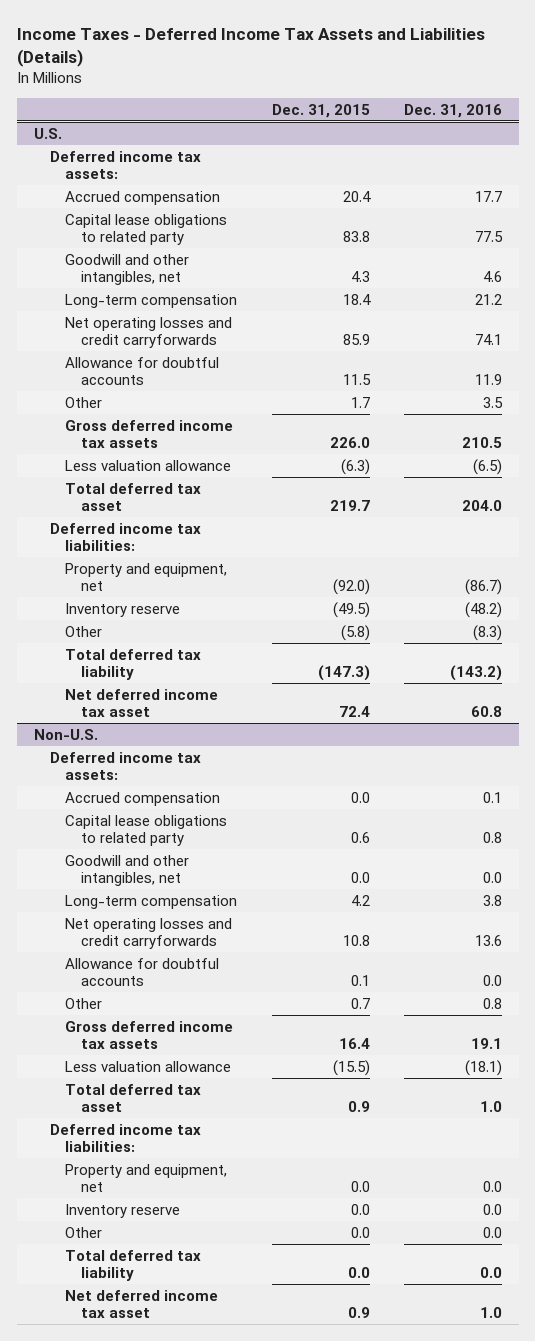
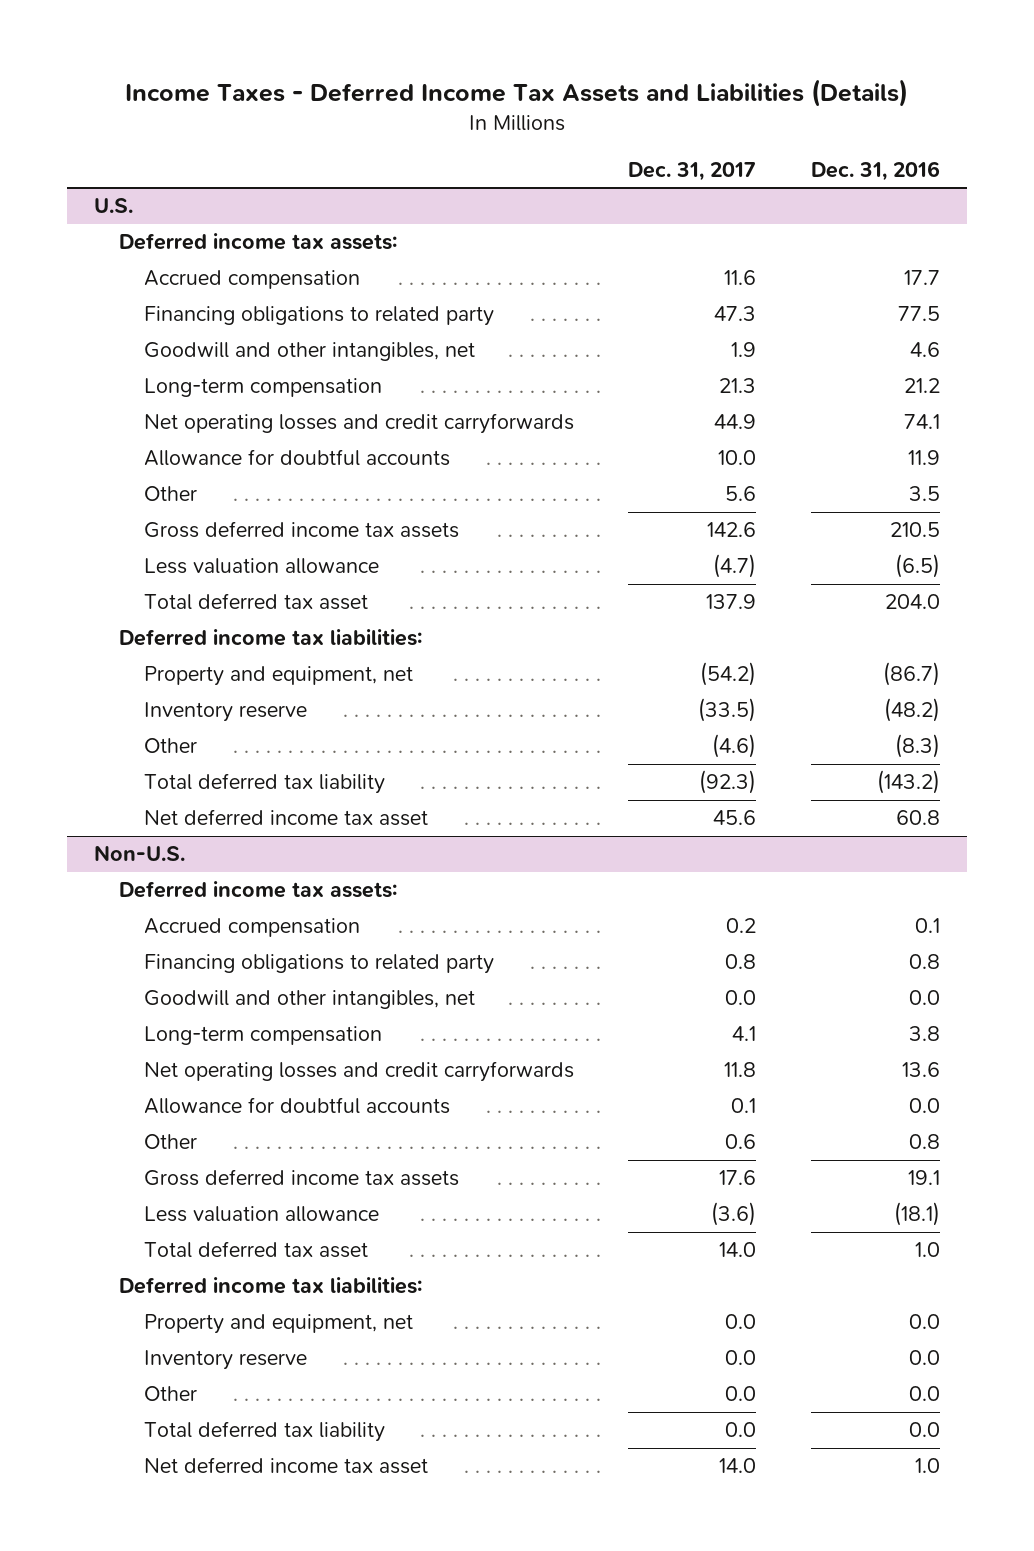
[271,103,370,118] Dec. 31, 2015 -> none
none -> [628,161,757,181] Dec. 31, 2017
[65,213,228,246] Capital lease obligations to related party -> [143,306,494,327] Financing obligations to related party
[65,814,228,847] Capital lease obligations to related party -> [143,954,494,975] Financing obligations to related party

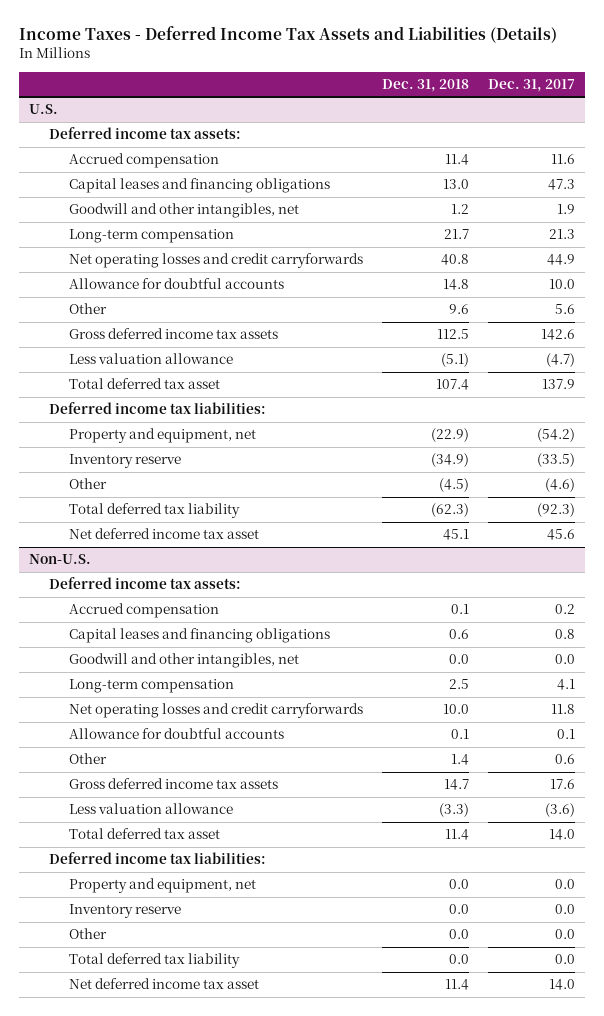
[810,160,940,181] Dec. 31, 2016 -> none
none -> [382,79,470,93] Dec. 31, 2018
[143,306,494,327] Financing obligations to related party -> [68,178,330,194] Capital leases and financing obligations
[143,954,494,975] Financing obligations to related party -> [68,628,330,644] Capital leases and financing obligations

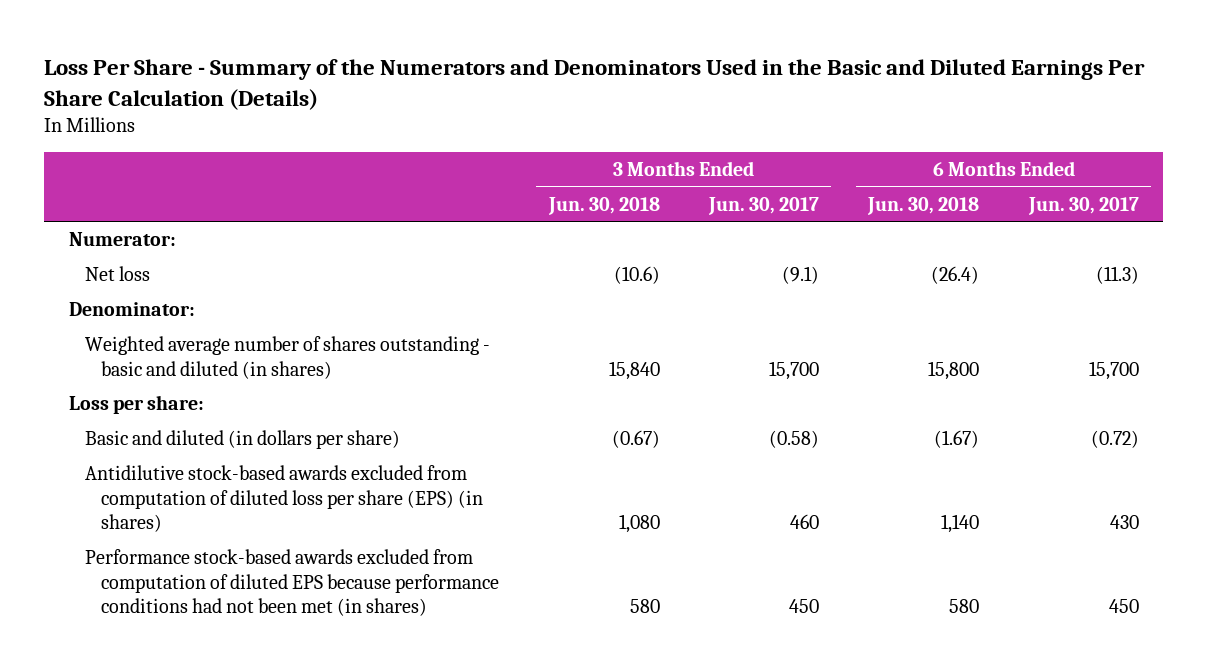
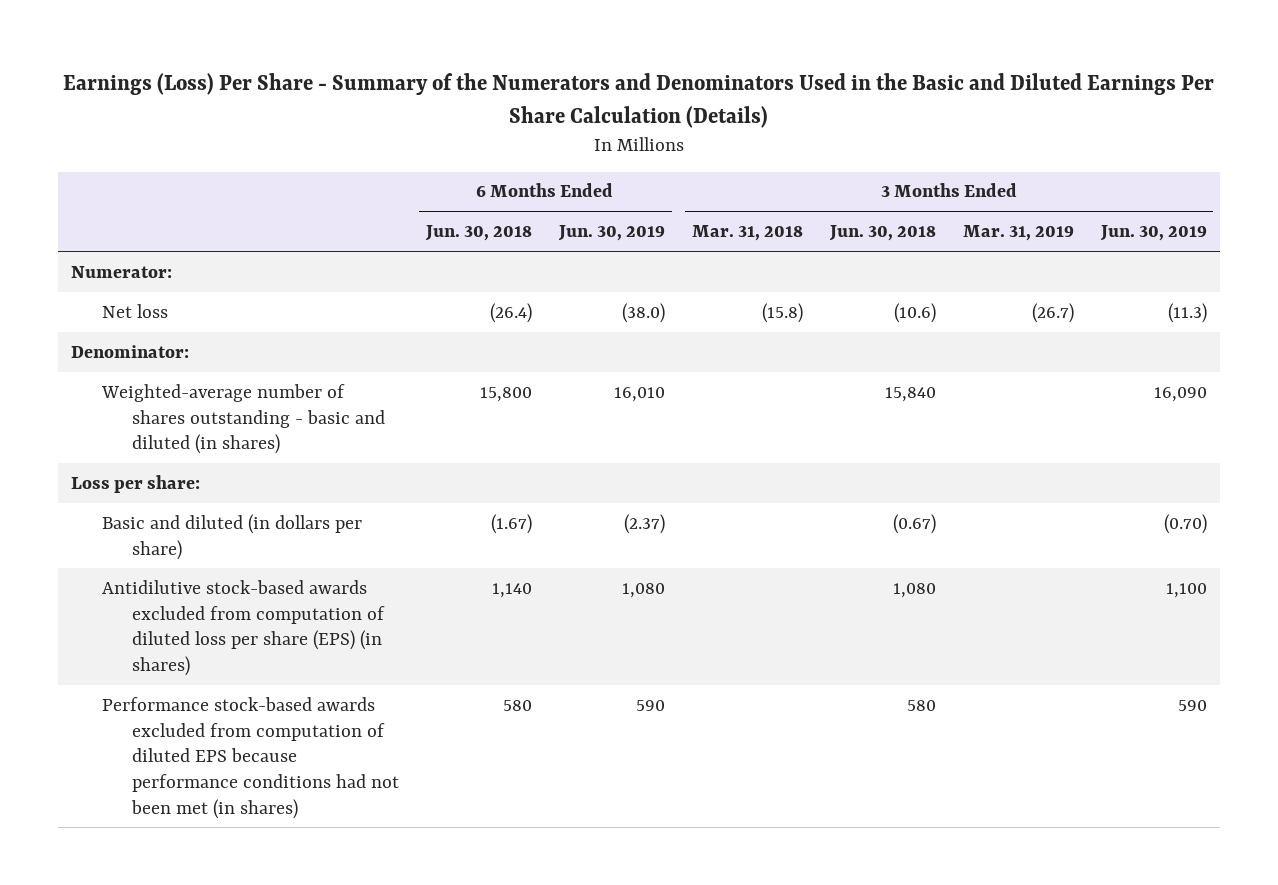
[43,58,1145,110] Loss Per Share - Summary of the Numerators and Denominators Used in the Basic and Diluted Earnings Per Share Calculation (Details) -> [63,73,1215,128] Earnings (Loss) Per Share - Summary of the Numerators and Denominators Used in the Basic and Diluted Earnings Per Share Calculation (Details)
[707,196,819,215] Jun. 30, 2017 -> none
[1027,196,1139,215] Jun. 30, 2017 -> none
none -> [557,225,665,242] Jun. 30, 2019
none -> [691,225,803,242] Mar. 31, 2018
none -> [962,225,1074,242] Mar. 31, 2019
none -> [1099,225,1207,242] Jun. 30, 2019
[84,336,490,379] Weighted average number of shares outstanding - basic and diluted (in shares) -> [100,383,386,455] Weighted-average number of shares outstanding - basic and diluted (in shares)

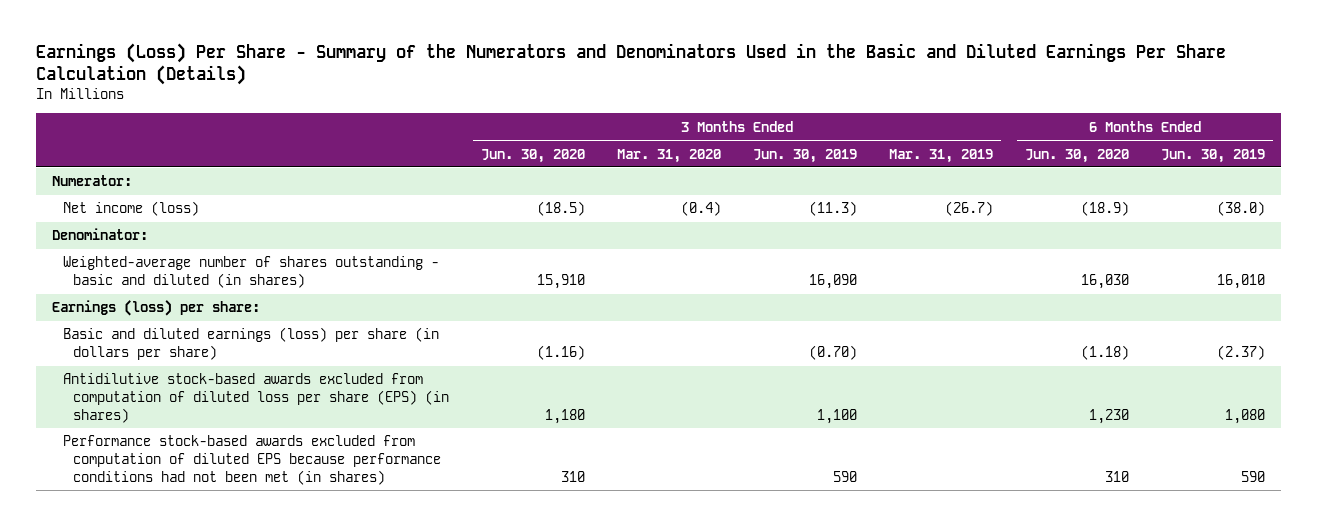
[424,225,532,242] Jun. 30, 2018 -> none
[691,225,803,242] Mar. 31, 2018 -> none
[828,225,936,242] Jun. 30, 2018 -> none
none -> [481,148,586,163] Jun. 30, 2020
none -> [617,148,722,163] Mar. 31, 2020
none -> [1024,148,1129,163] Jun. 30, 2020
[101,303,168,318] Net loss -> [62,201,199,217] Net income (loss)
[71,474,201,493] Loss per share: -> [52,300,261,317] Earnings (loss) per share:
[101,513,362,560] Basic and diluted (in dollars per share) -> [62,327,439,361] Basic and diluted earnings (loss) per share (in dollars per share)

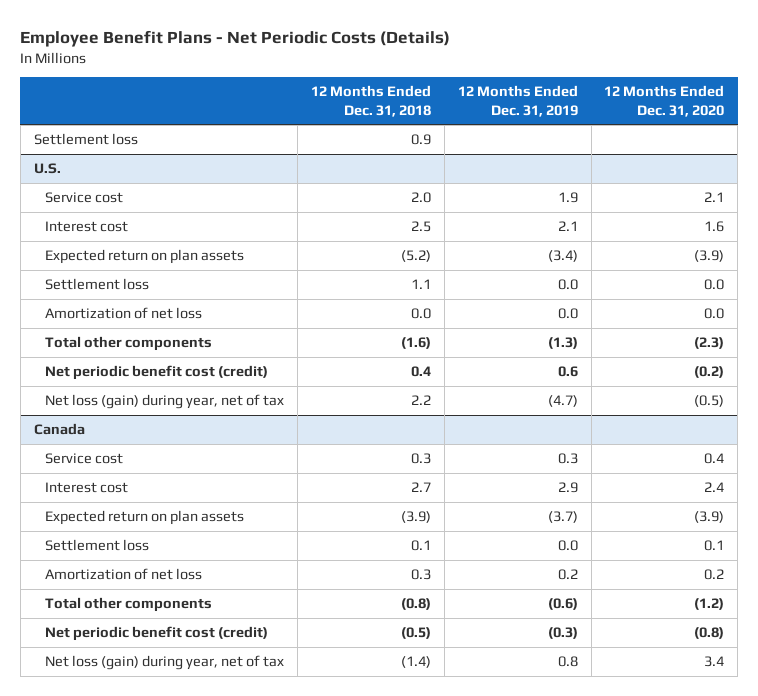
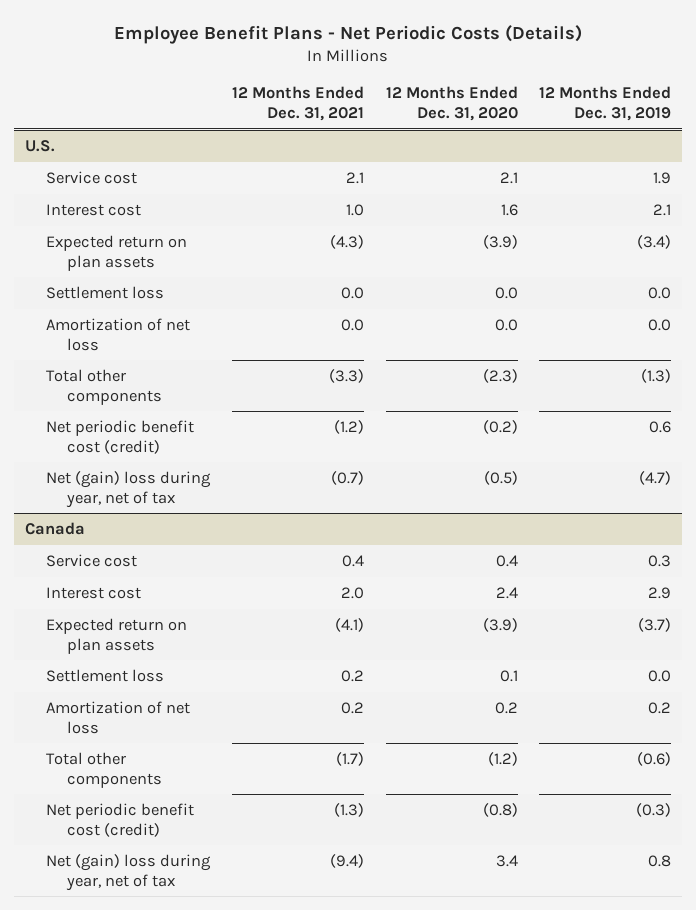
[311,85,432,117] 12 Months Ended Dec. 31, 2018 -> none
none -> [231,86,364,122] 12 Months Ended Dec. 31, 2021
[33,133,138,146] Settlement loss -> none
[45,394,285,410] Net loss (gain) during year, net of tax -> [46,470,212,508] Net (gain) loss during year, net of tax
[45,655,285,671] Net loss (gain) during year, net of tax -> [46,853,212,891] Net (gain) loss during year, net of tax

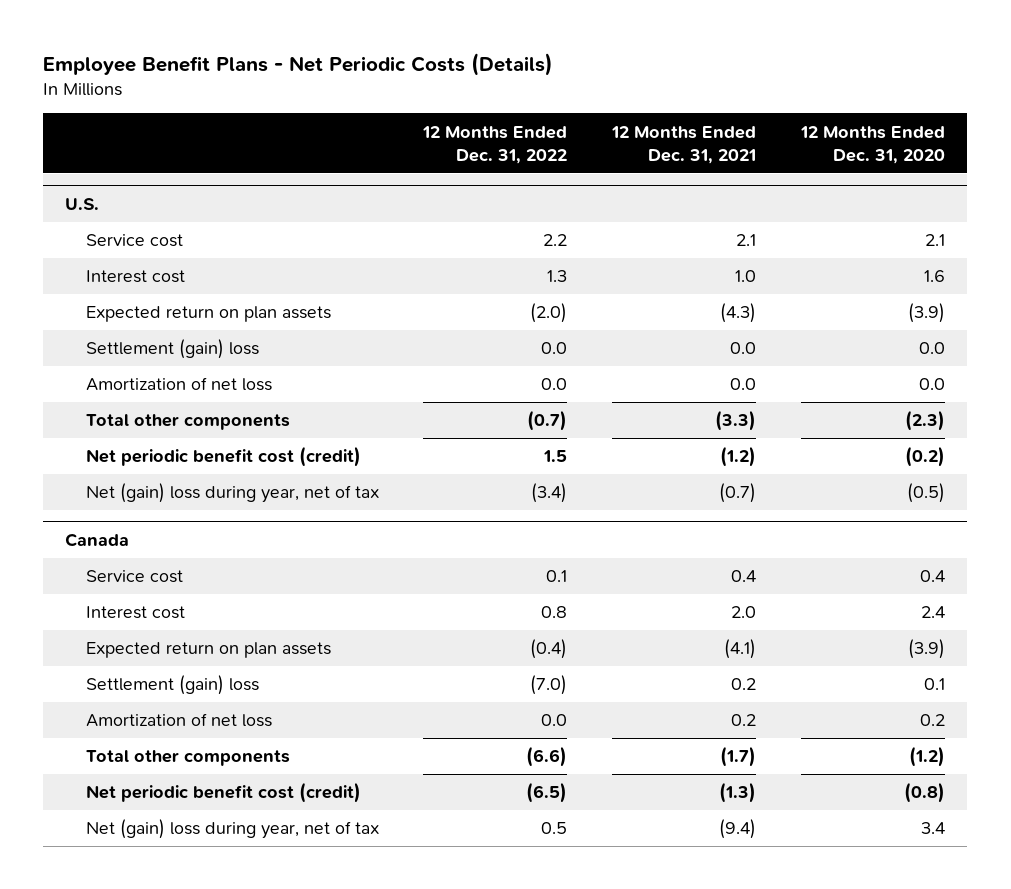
[539,86,672,122] 12 Months Ended Dec. 31, 2019 -> none
none -> [422,125,568,164] 12 Months Ended Dec. 31, 2022
[46,285,165,299] Settlement loss -> [85,339,259,360] Settlement (gain) loss
[46,668,165,682] Settlement loss -> [85,675,259,696] Settlement (gain) loss

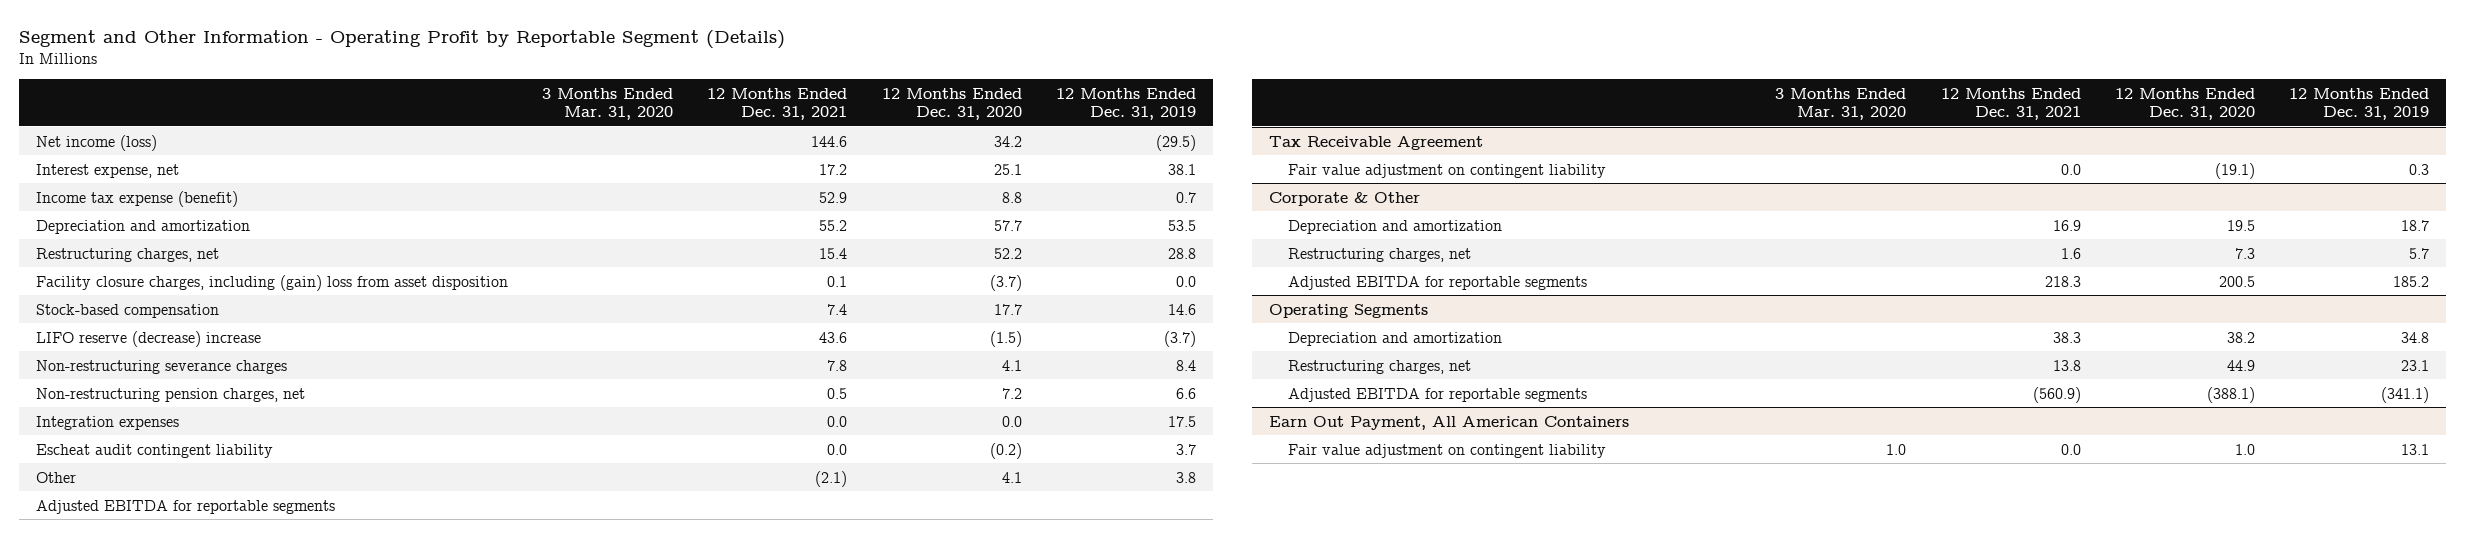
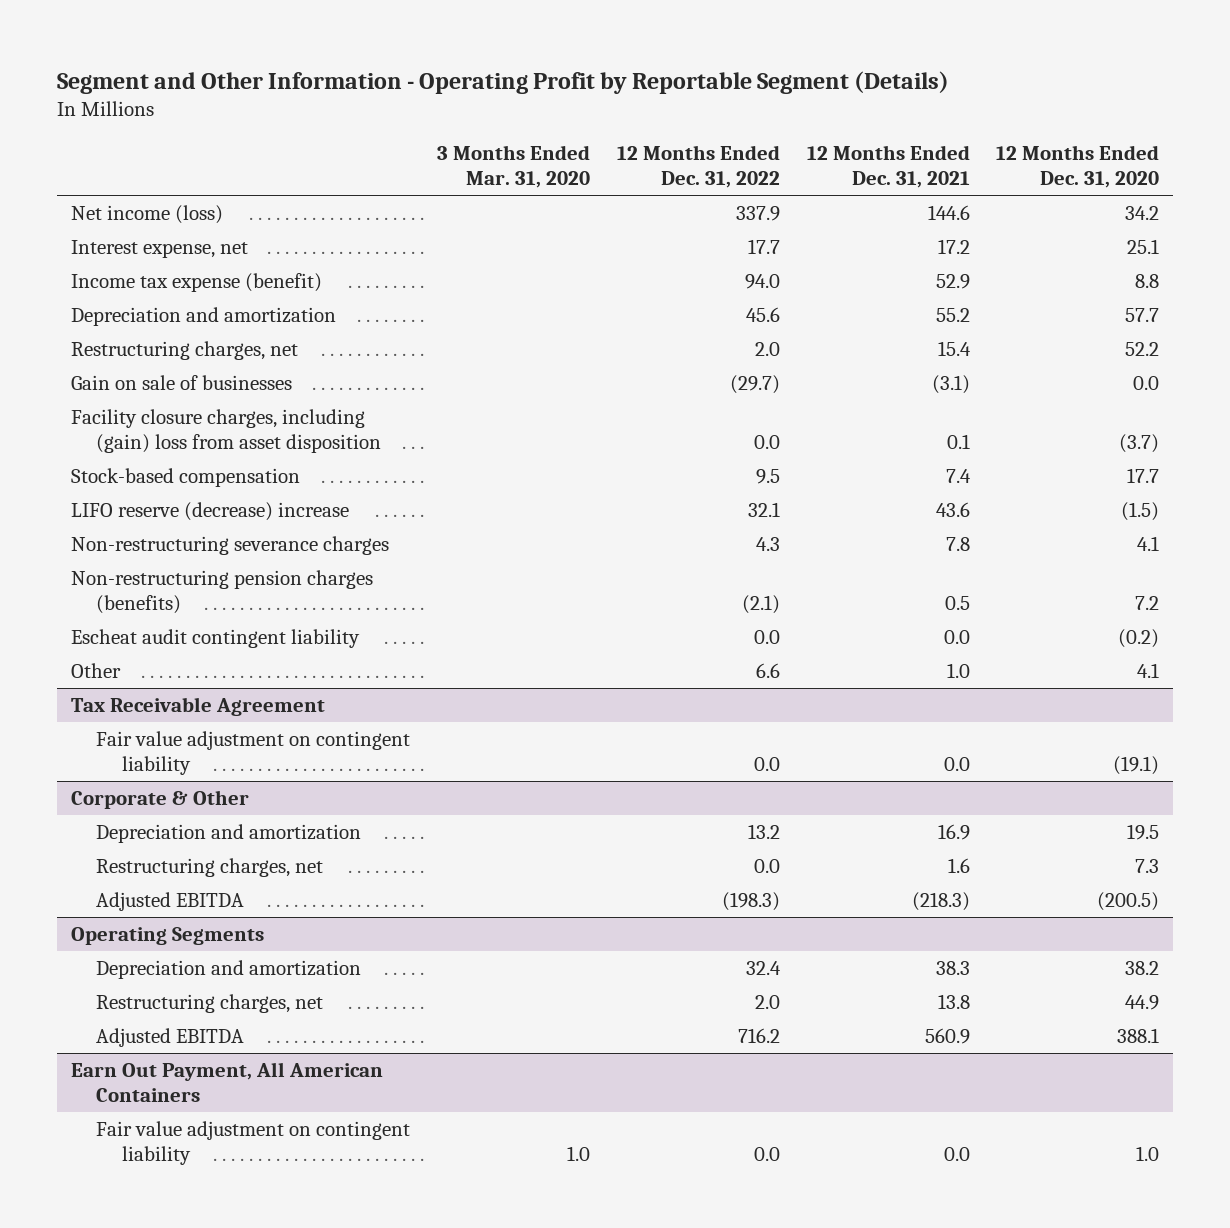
[1055,87,1196,121] 12 Months Ended Dec. 31, 2019 -> none
none -> [616,145,780,189] 12 Months Ended Dec. 31, 2022
none -> [70,374,292,390] Gain on sale of businesses
[35,415,179,430] Integration expenses -> none
[35,387,305,402] Non-restructuring pension charges, net -> [70,569,373,614] Non-restructuring pension charges (benefits)
[35,499,335,514] Adjusted EBITDA for reportable segments -> none
[815,470,848,487] (2.1) -> [946,662,970,678] 1.0
[1287,275,1587,290] Adjusted EBITDA for reportable segments -> none
none -> [96,891,245,911] Adjusted EBITDA
[1287,387,1587,402] Adjusted EBITDA for reportable segments -> none
none -> [96,1027,245,1047] Adjusted EBITDA

